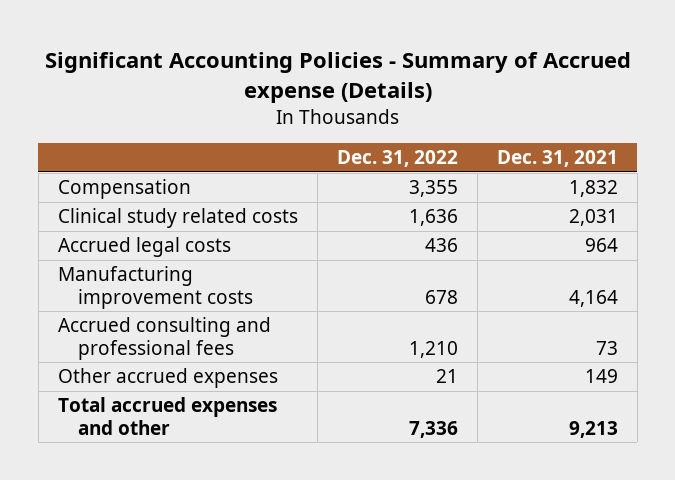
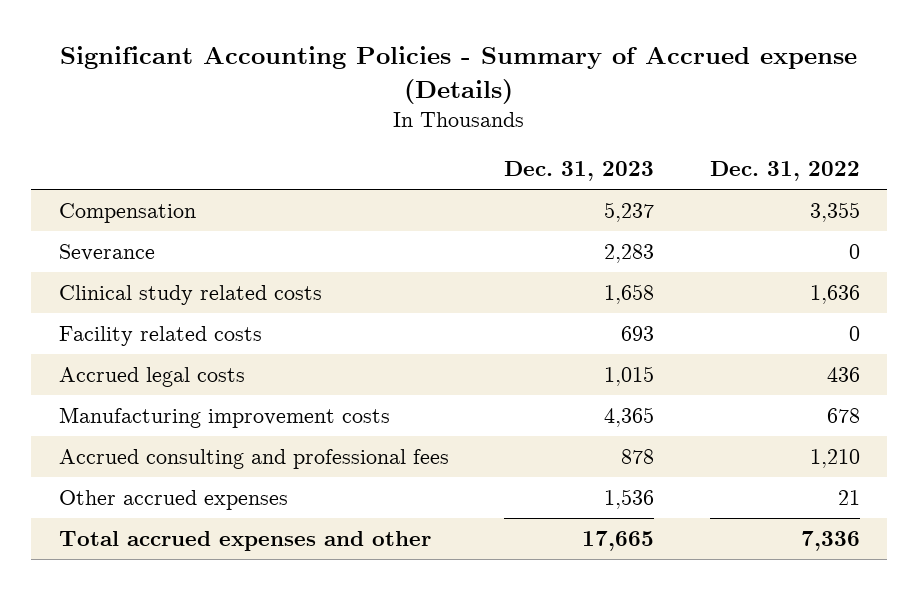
[496,150,618,168] Dec. 31, 2021 -> none
none -> [504,160,655,181] Dec. 31, 2023
none -> [58,243,155,261] Severance
none -> [58,325,262,346] Facility related costs

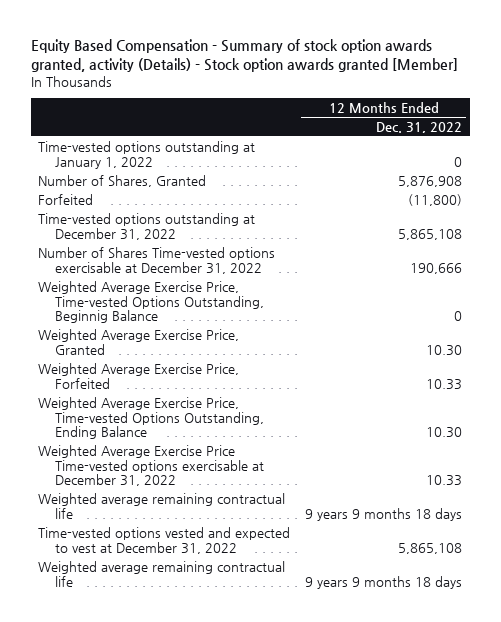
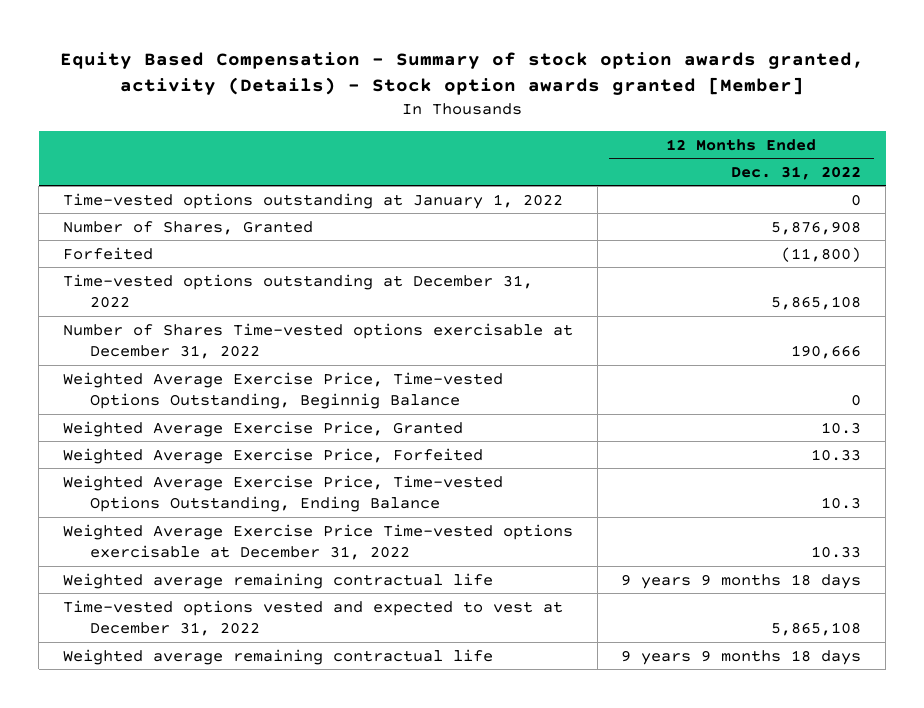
[426,344,463,356] 10.30 -> [821,421,862,434] 10.3
[426,427,463,439] 10.30 -> [821,497,862,510] 10.3

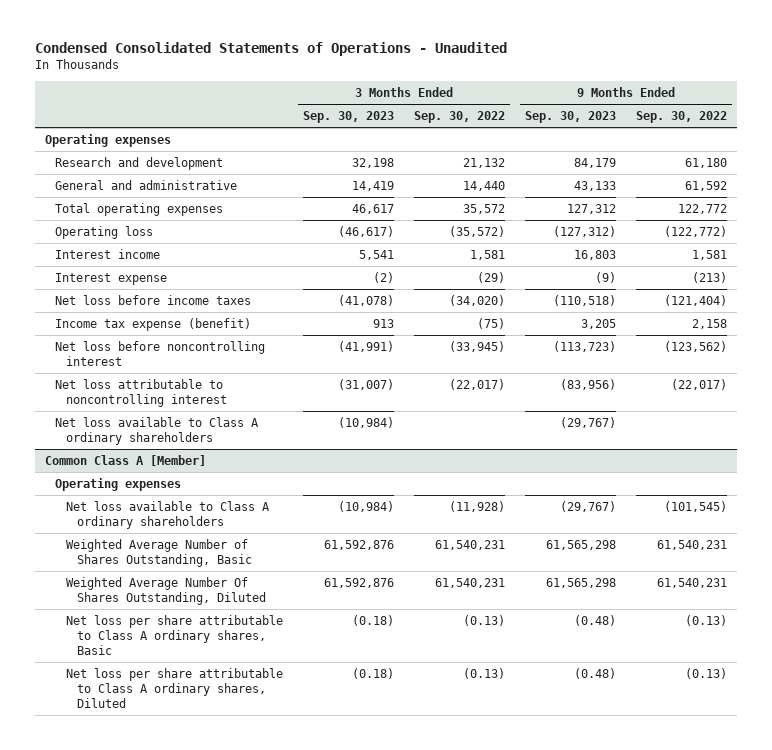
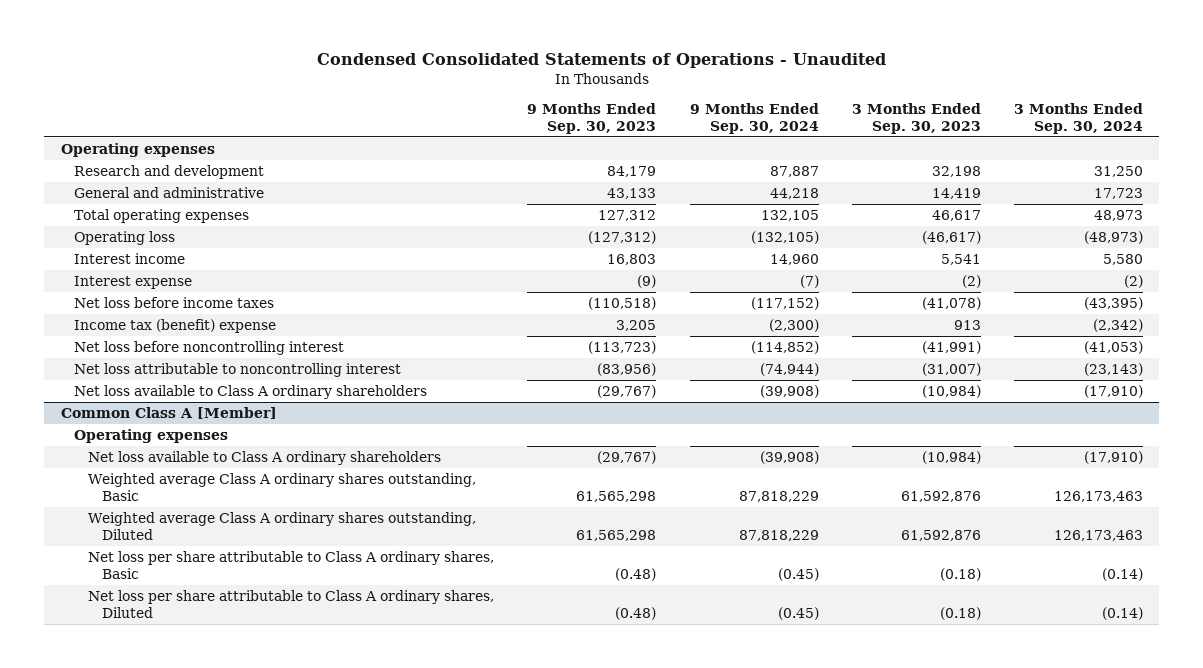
[414,111,506,124] Sep. 30, 2022 -> none
[636,111,728,124] Sep. 30, 2022 -> none
none -> [689,102,819,134] 9 Months Ended Sep. 30, 2024
none -> [1013,102,1143,134] 3 Months Ended Sep. 30, 2024
[55,317,252,331] Income tax expense (benefit) -> [74,319,277,334] Income tax (benefit) expense
[66,538,253,567] Weighted Average Number of Shares Outstanding, Basic -> [88,473,477,502] Weighted average Class A ordinary shares outstanding, Basic
[66,576,267,605] Weighted Average Number Of Shares Outstanding, Diluted -> [88,512,477,541] Weighted average Class A ordinary shares outstanding, Diluted

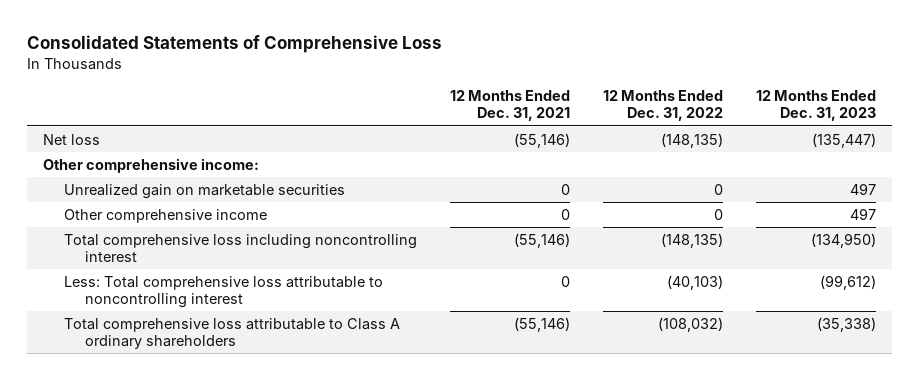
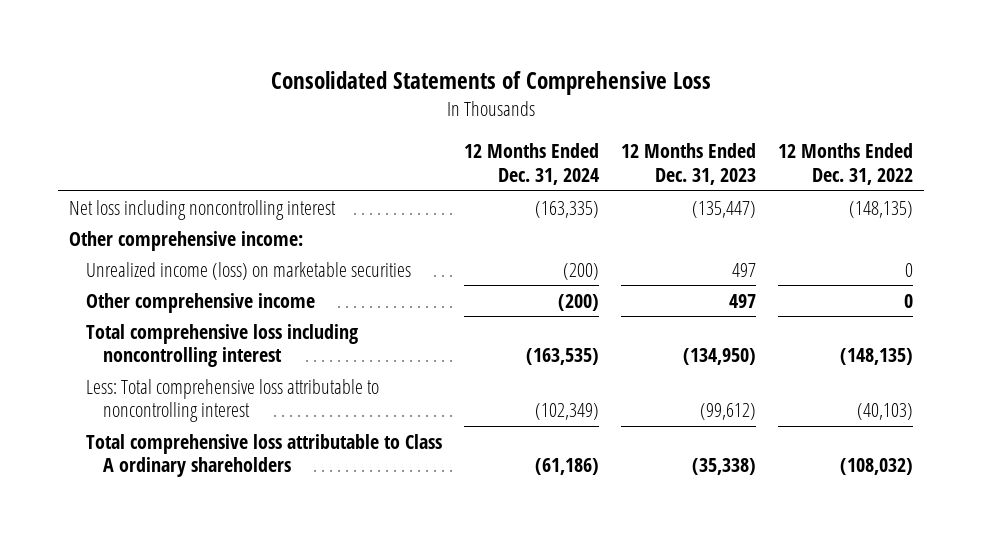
[449,90,570,122] 12 Months Ended Dec. 31, 2021 -> none
none -> [463,143,599,186] 12 Months Ended Dec. 31, 2024
[42,134,100,146] Net loss -> [68,199,336,220] Net loss including noncontrolling interest
[63,184,345,200] Unrealized gain on marketable securities -> [85,261,411,280] Unrealized income (loss) on marketable securities

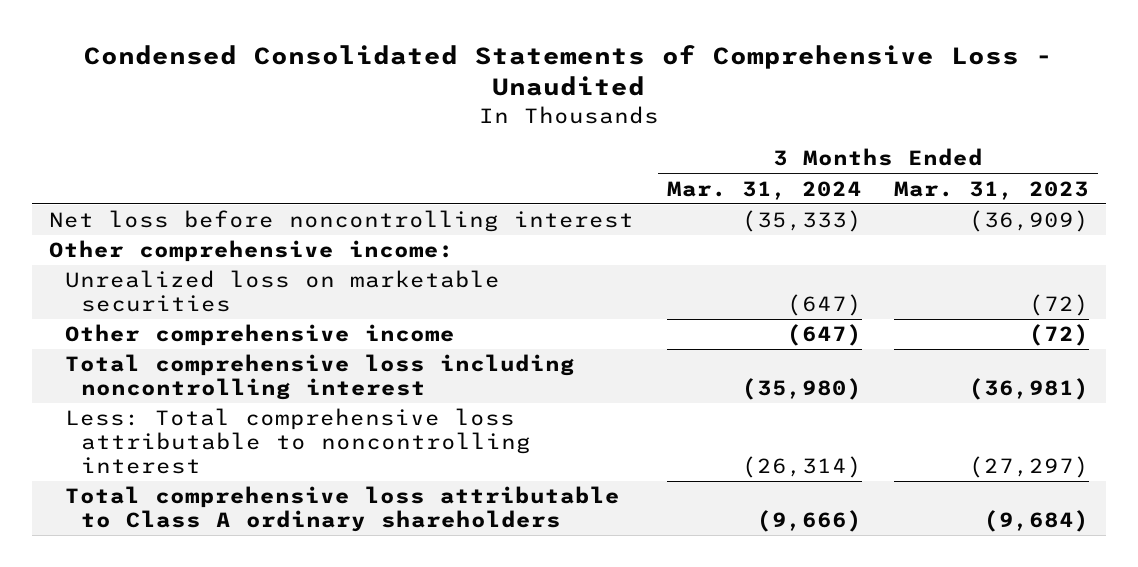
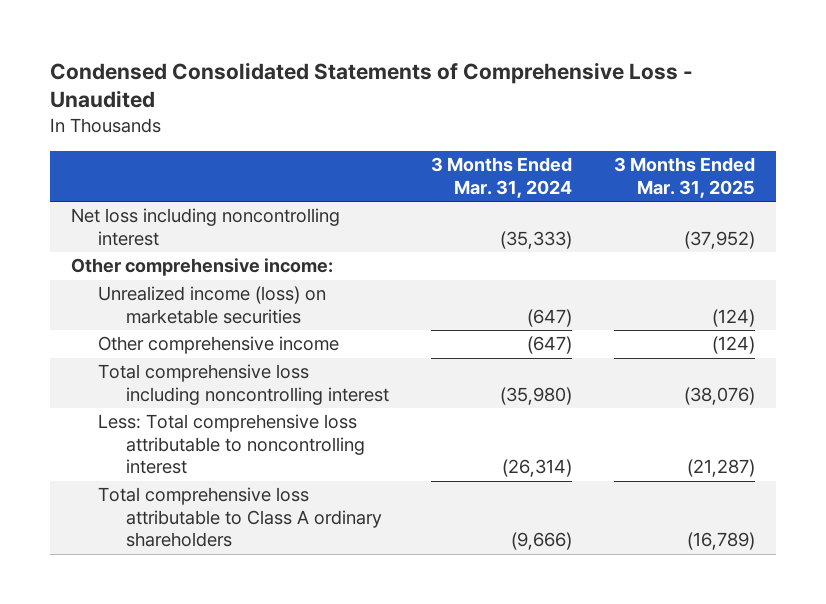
[894,180,1090,200] Mar. 31, 2023 -> none
none -> [614,157,756,198] 3 Months Ended Mar. 31, 2025
[48,210,634,233] Net loss before noncontrolling interest -> [70,208,340,246] Net loss including noncontrolling interest
[64,270,500,312] Unrealized loss on marketable securities -> [98,286,327,324] Unrealized income (loss) on marketable securities

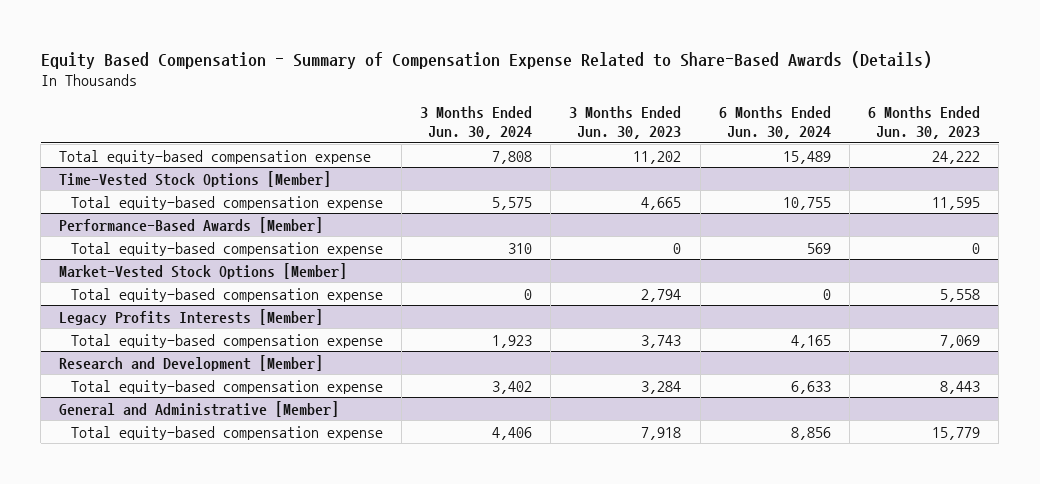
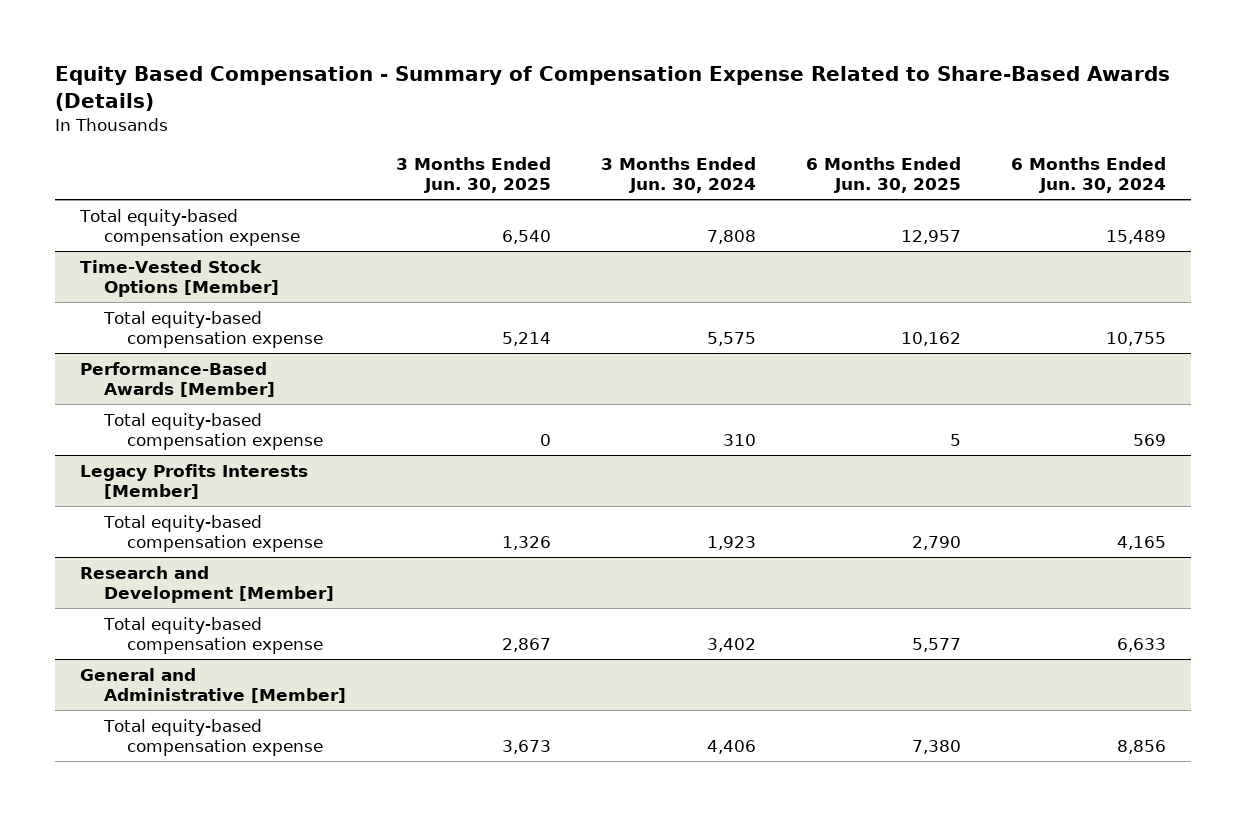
[569,106,682,139] 3 Months Ended Jun. 30, 2023 -> none
[868,106,981,139] 6 Months Ended Jun. 30, 2023 -> none
none -> [395,157,551,194] 3 Months Ended Jun. 30, 2025
none -> [806,157,962,194] 6 Months Ended Jun. 30, 2025
[59,262,348,279] Market-Vested Stock Options [Member] -> none
[70,287,383,302] Total equity-based compensation expense -> none

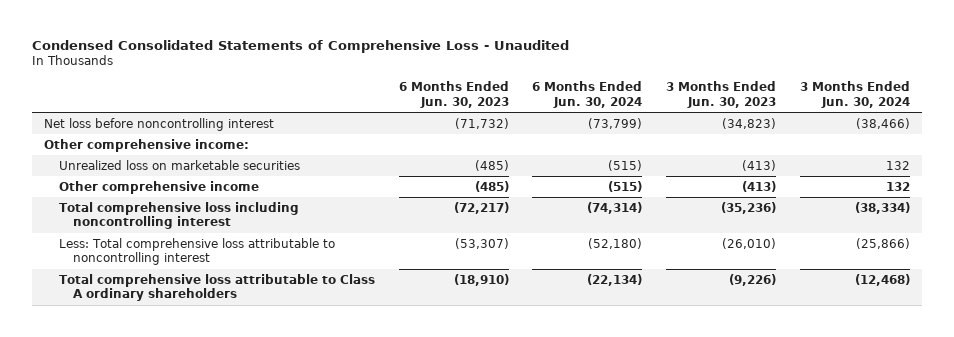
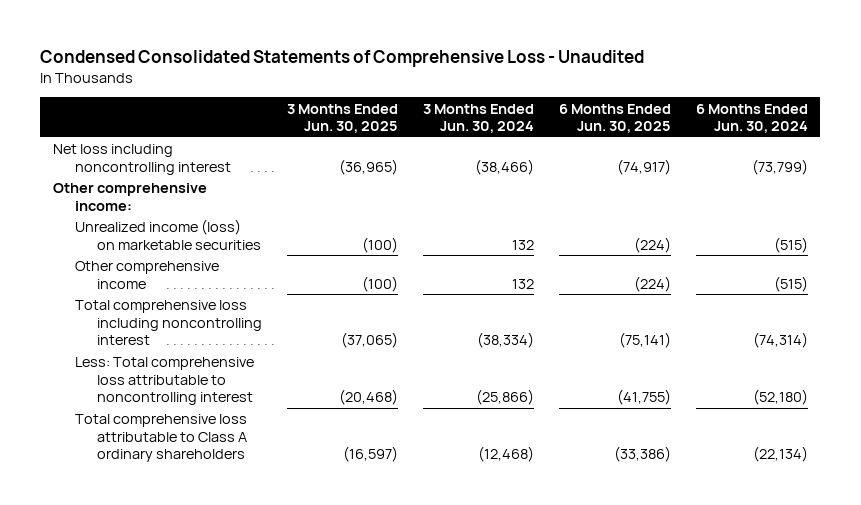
[398,81,509,108] 6 Months Ended Jun. 30, 2023 -> none
[666,81,777,108] 3 Months Ended Jun. 30, 2023 -> none
none -> [287,103,399,133] 3 Months Ended Jun. 30, 2025
none -> [559,103,672,133] 6 Months Ended Jun. 30, 2025
[44,117,275,131] Net loss before noncontrolling interest -> [52,144,231,175] Net loss including noncontrolling interest
[58,159,300,170] Unrealized loss on marketable securities -> [74,219,262,250] Unrealized income (loss) on marketable securities

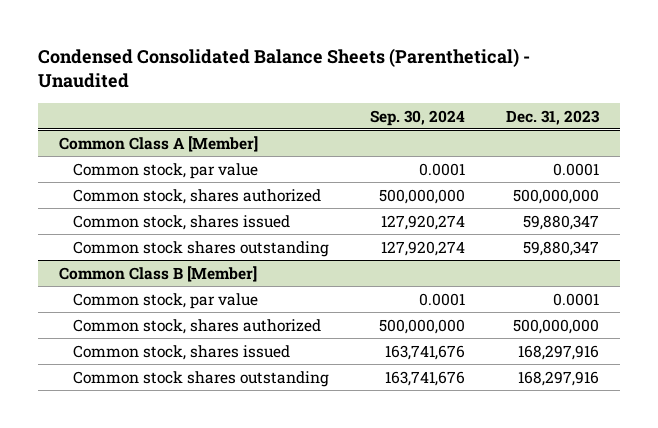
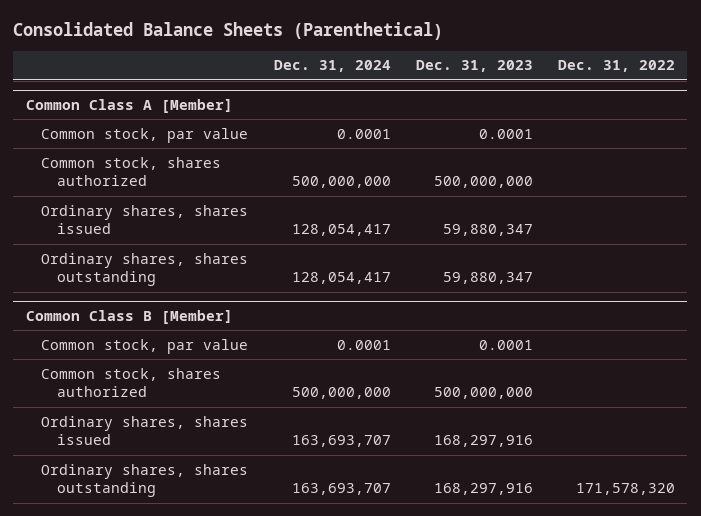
[38,47,531,89] Condensed Consolidated Balance Sheets (Parenthetical) - Unaudited -> [13,22,444,41] Consolidated Balance Sheets (Parenthetical)
[370,109,466,126] Sep. 30, 2024 -> none
none -> [273,60,391,73] Dec. 31, 2024
none -> [557,60,675,73] Dec. 31, 2022
[73,214,291,230] Common stock, shares issued -> [41,204,249,235] Ordinary shares, shares issued
[73,240,330,257] Common stock shares outstanding -> [41,252,249,287] Ordinary shares, shares outstanding
[73,344,291,360] Common stock, shares issued -> [41,415,249,446] Ordinary shares, shares issued
[73,370,330,387] Common stock shares outstanding -> [41,463,249,498] Ordinary shares, shares outstanding

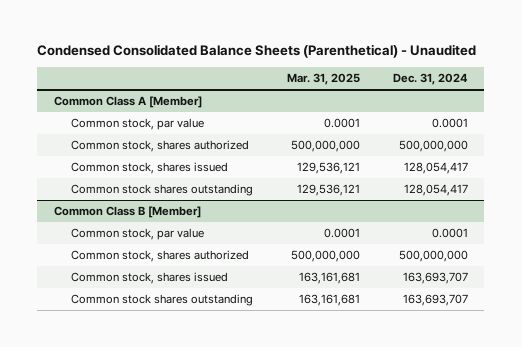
[13,22,444,41] Consolidated Balance Sheets (Parenthetical) -> [37,44,477,59] Condensed Consolidated Balance Sheets (Parenthetical) - Unaudited
[415,60,533,73] Dec. 31, 2023 -> none
[557,60,675,73] Dec. 31, 2022 -> none
none -> [286,73,360,86] Mar. 31, 2025
[41,204,249,235] Ordinary shares, shares issued -> [71,162,229,175] Common stock, shares issued
[41,252,249,287] Ordinary shares, shares outstanding -> [71,184,254,197] Common stock shares outstanding
[41,415,249,446] Ordinary shares, shares issued -> [71,272,229,285] Common stock, shares issued
[41,463,249,498] Ordinary shares, shares outstanding -> [71,294,254,307] Common stock shares outstanding

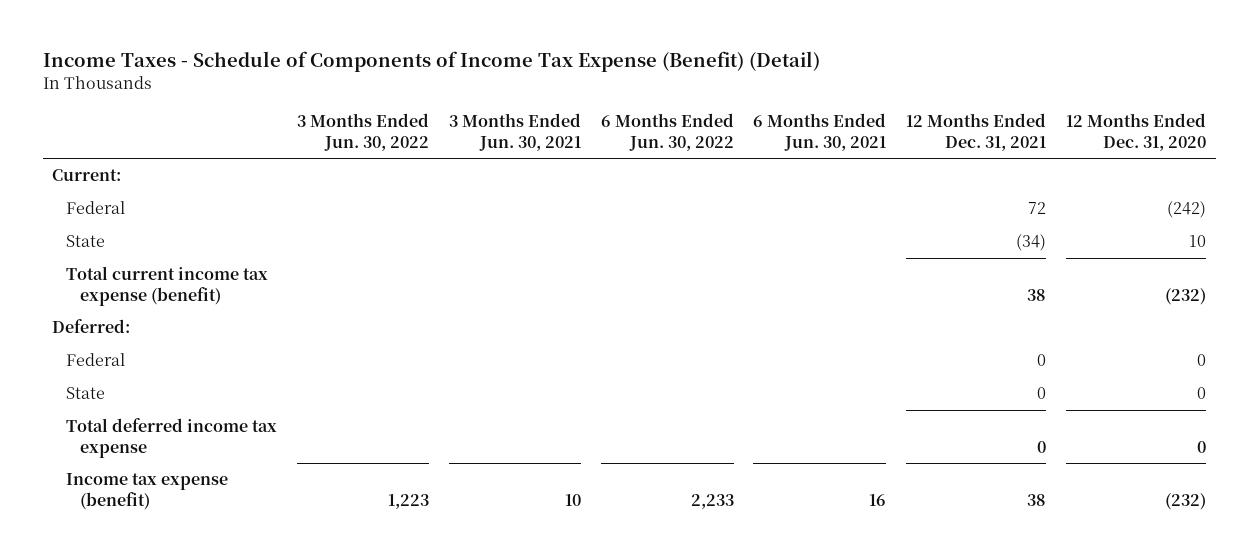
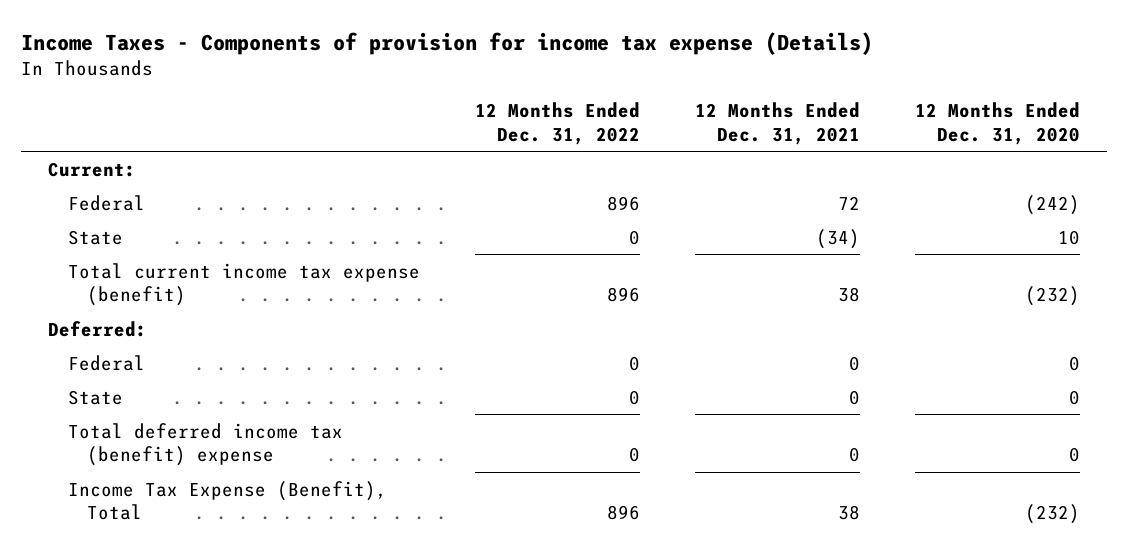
[42,51,820,73] Income Taxes - Schedule of Components of Income Tax Expense (Benefit) (Detail) -> [20,31,873,55] Income Taxes - Components of provision for income tax expense (Details)
[297,113,430,151] 3 Months Ended Jun. 30, 2022 -> none
[448,113,581,151] 3 Months Ended Jun. 30, 2021 -> none
[600,113,734,151] 6 Months Ended Jun. 30, 2022 -> none
[753,113,887,151] 6 Months Ended Jun. 30, 2021 -> none
none -> [474,102,640,145] 12 Months Ended Dec. 31, 2022
[66,418,278,458] Total deferred income tax expense -> [67,422,343,466] Total deferred income tax (benefit) expense
[66,473,229,510] Income tax expense (benefit) -> [67,480,387,520] Income Tax Expense (Benefit), Total

